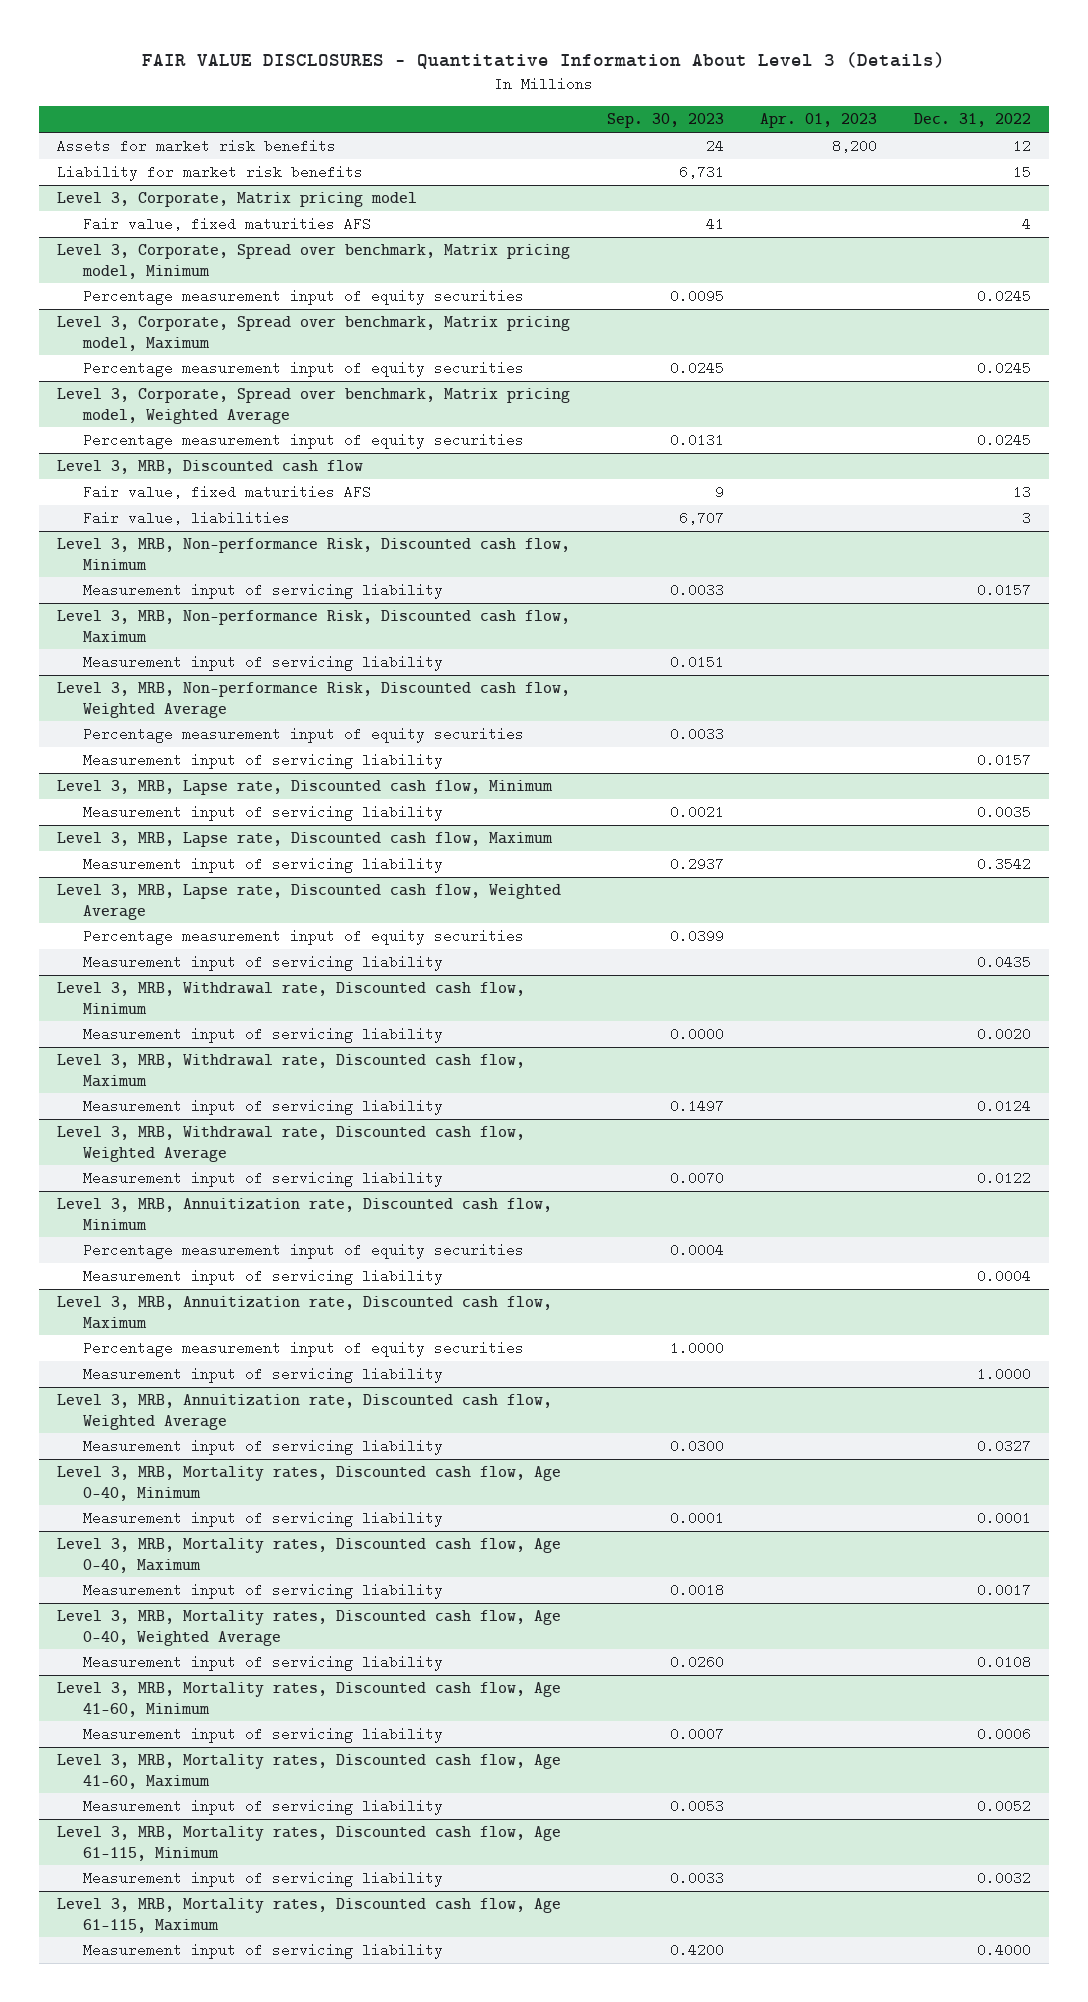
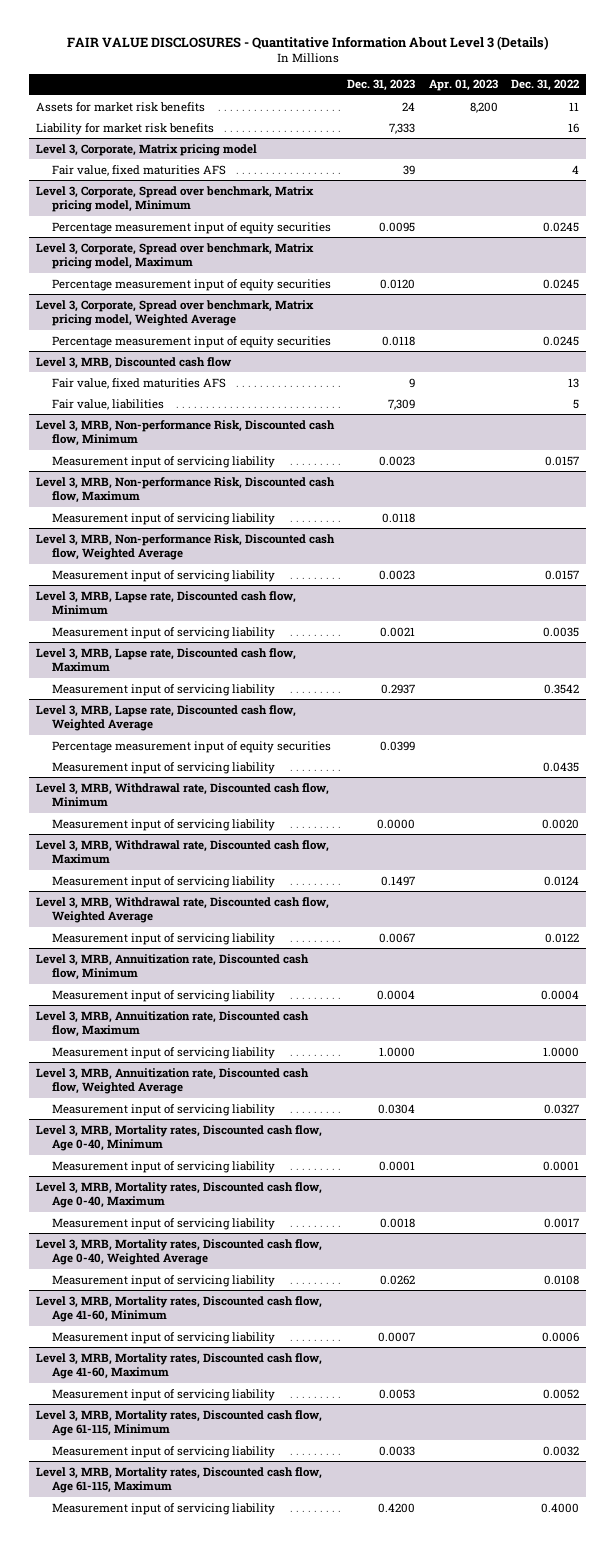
[606,113,724,129] Sep. 30, 2023 -> none
none -> [347,79,416,92] Dec. 31, 2023
[1012,139,1031,154] 12 -> [569,101,580,111] 11
[1012,165,1031,180] 15 -> [568,122,580,133] 16
[1021,511,1031,526] 3 -> [573,398,580,409] 5
[83,727,525,744] Percentage measurement input of equity securities -> none
[83,1243,525,1260] Percentage measurement input of equity securities -> none
[83,1341,525,1358] Percentage measurement input of equity securities -> none

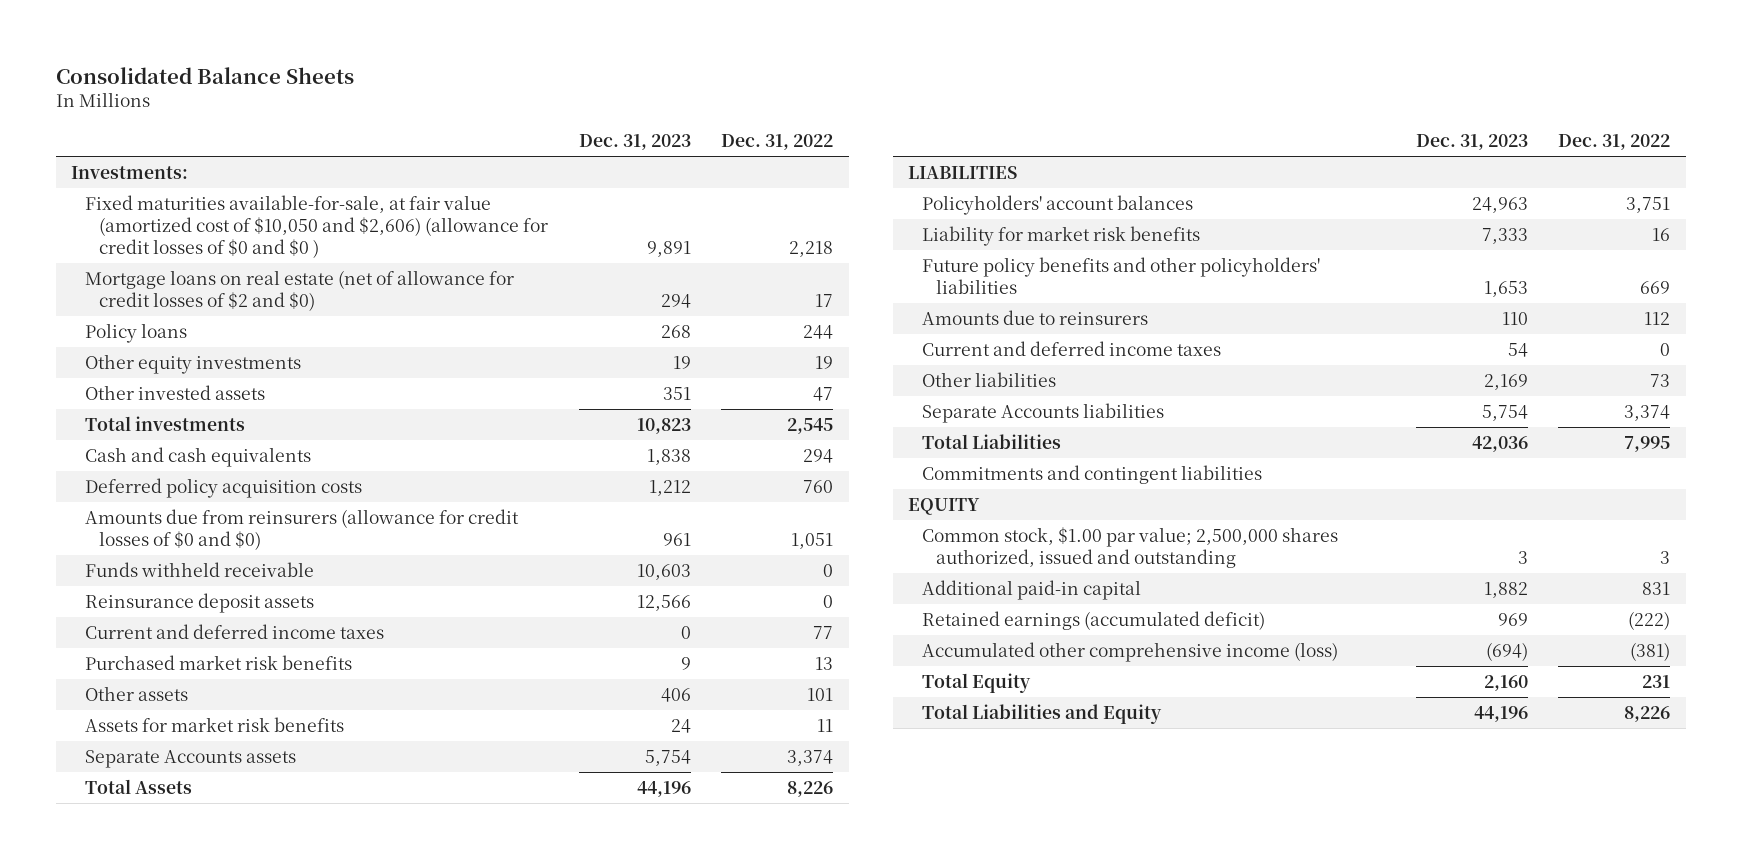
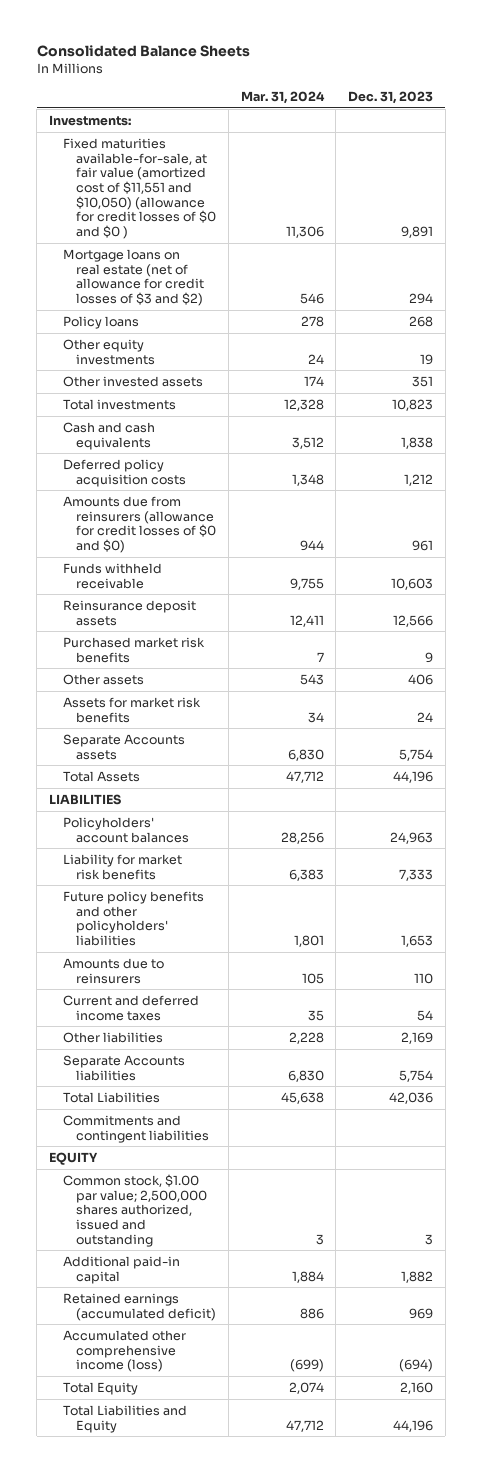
[721,134,834,151] Dec. 31, 2022 -> none
none -> [240,90,325,104] Mar. 31, 2024
[85,195,548,259] Fixed maturities available-for-sale, at fair value (amortized cost of $10,050 and $2,606) (allowance for credit losses of $0 and $0 ) -> [62,137,217,239] Fixed maturities available-for-sale, at fair value (amortized cost of $11,551 and $10,050) (allowance for credit losses of $0 and $0 )
[85,270,515,312] Mortgage loans on real estate (net of allowance for credit losses of $2 and $0) -> [62,248,205,306] Mortgage loans on real estate (net of allowance for credit losses of $3 and $2)
[85,624,385,640] Current and deferred income taxes -> none

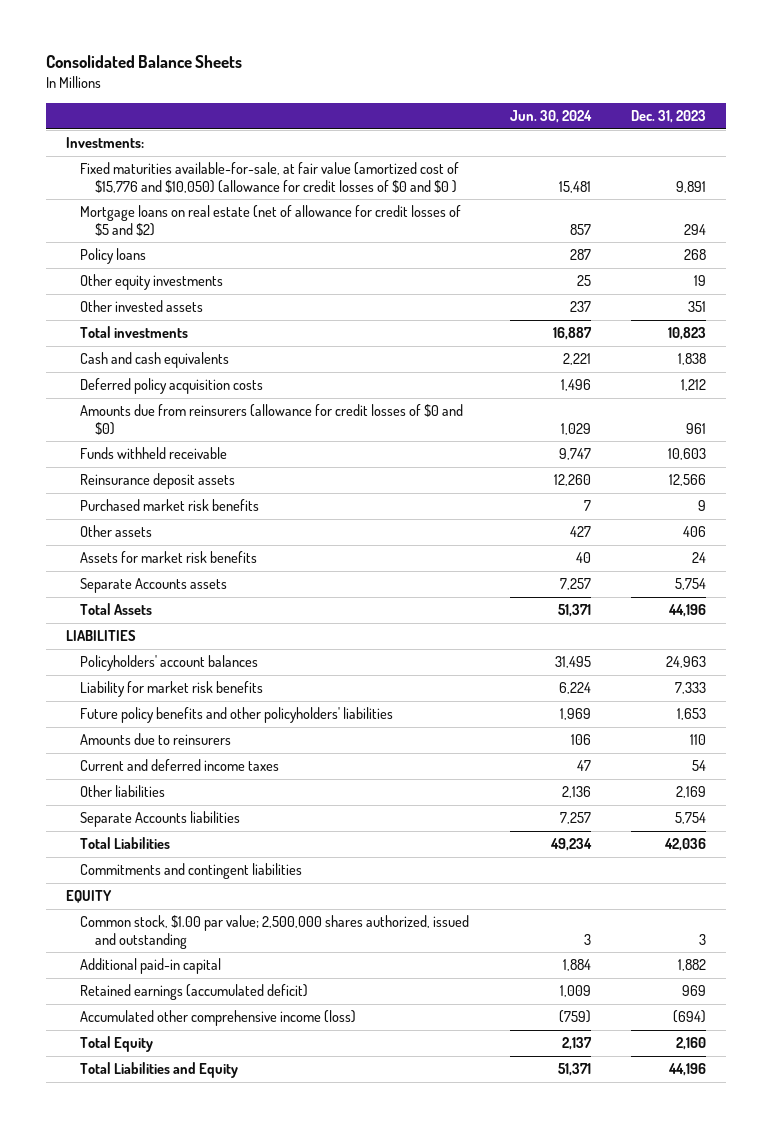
[240,90,325,104] Mar. 31, 2024 -> none
none -> [509,110,592,124] Jun. 30, 2024
[62,137,217,239] Fixed maturities available-for-sale, at fair value (amortized cost of $11,551 and $10,050) (allowance for credit losses of $0 and $0 ) -> [80,162,460,193] Fixed maturities available-for-sale, at fair value (amortized cost of $15,776 and $10,050) (allowance for credit losses of $0 and $0 )
[62,248,205,306] Mortgage loans on real estate (net of allowance for credit losses of $3 and $2) -> [80,205,462,236] Mortgage loans on real estate (net of allowance for credit losses of $5 and $2)

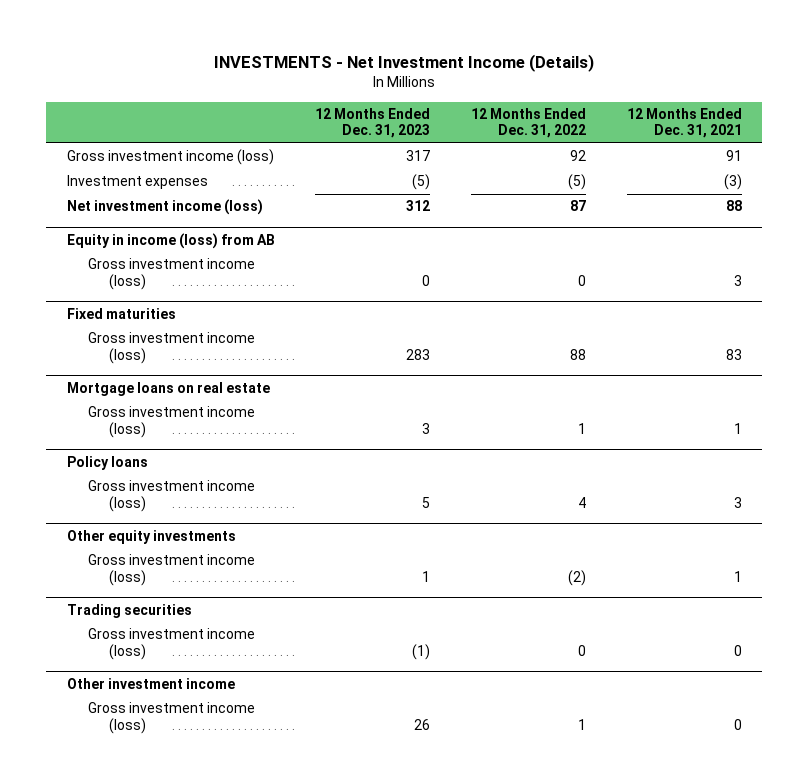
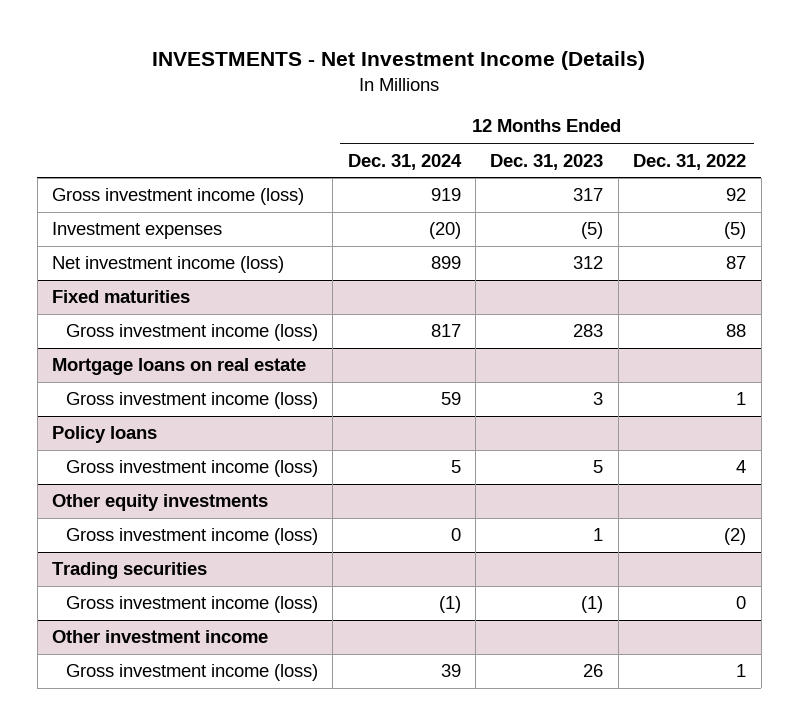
[626,107,742,139] 12 Months Ended Dec. 31, 2021 -> none
none -> [347,153,462,170] Dec. 31, 2024
[66,232,275,249] Equity in income (loss) from AB -> none
[87,258,255,290] Gross investment income (loss) -> none

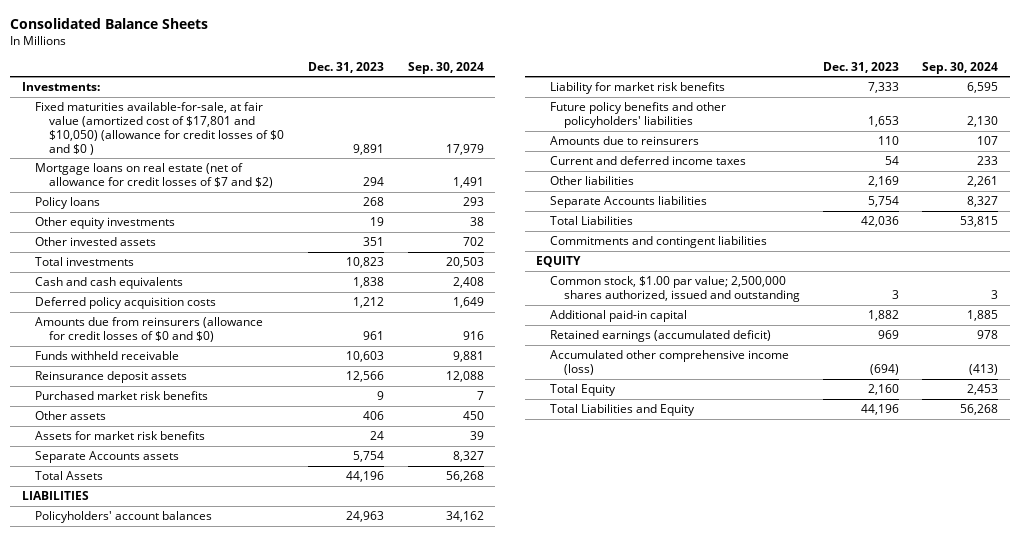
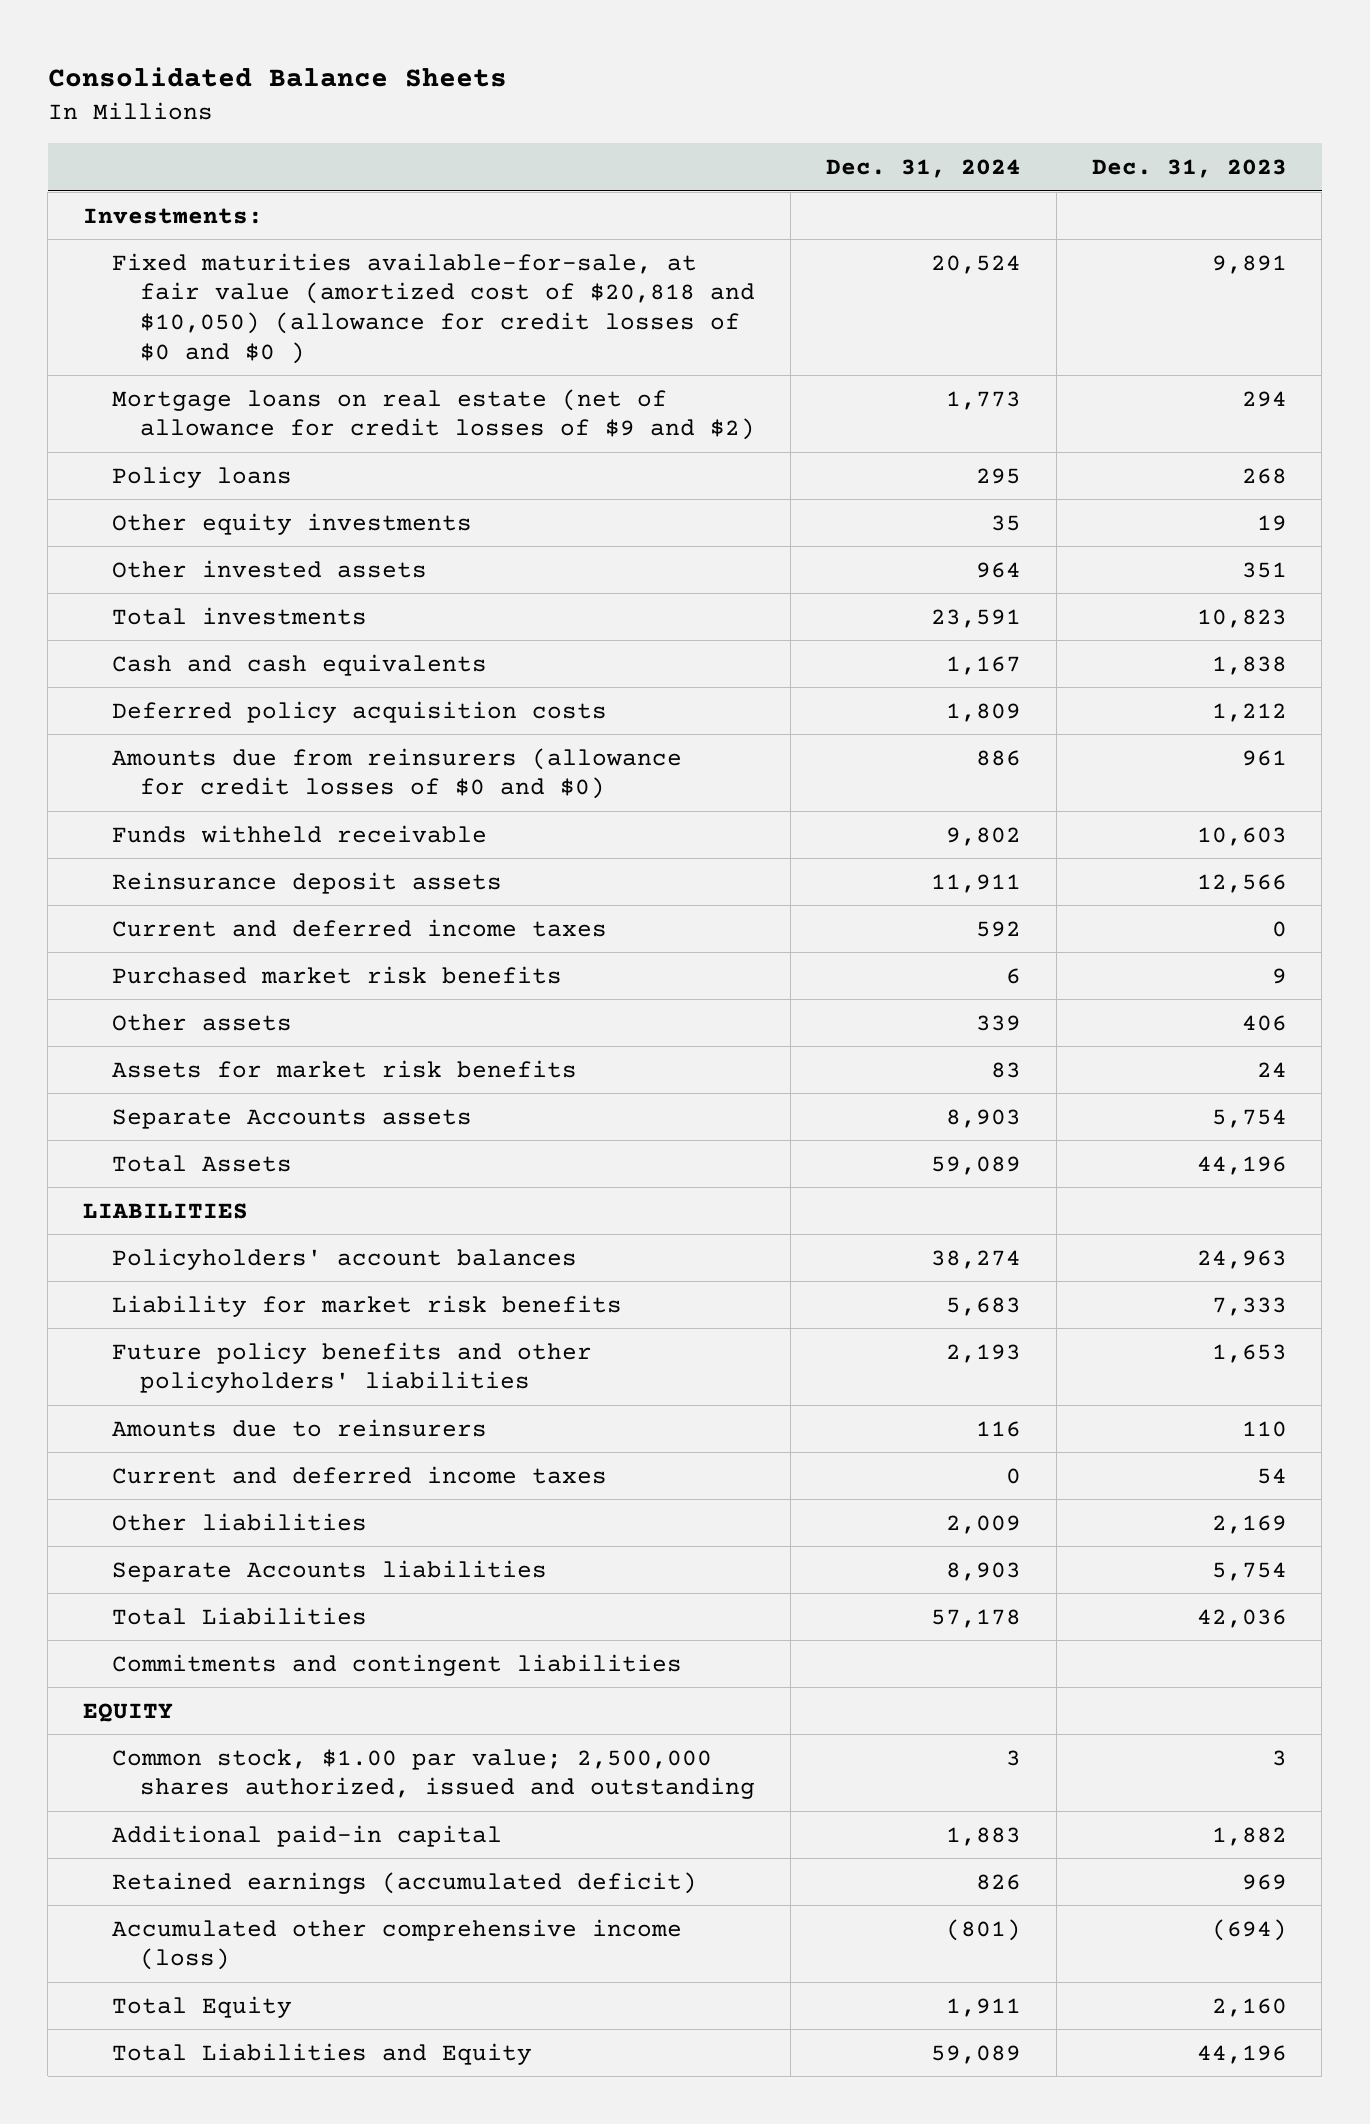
[407,61,484,74] Sep. 30, 2024 -> none
none -> [826,159,1022,179] Dec. 31, 2024
[35,102,285,155] Fixed maturities available-for-sale, at fair value (amortized cost of $17,801 and $10,050) (allowance for credit losses of $0 and $0 ) -> [111,252,756,364] Fixed maturities available-for-sale, at fair value (amortized cost of $20,818 and $10,050) (allowance for credit losses of $0 and $0 )
[35,163,274,188] Mortgage loans on real estate (net of allowance for credit losses of $7 and $2) -> [111,388,756,441] Mortgage loans on real estate (net of allowance for credit losses of $9 and $2)
none -> [111,918,607,937] Current and deferred income taxes

